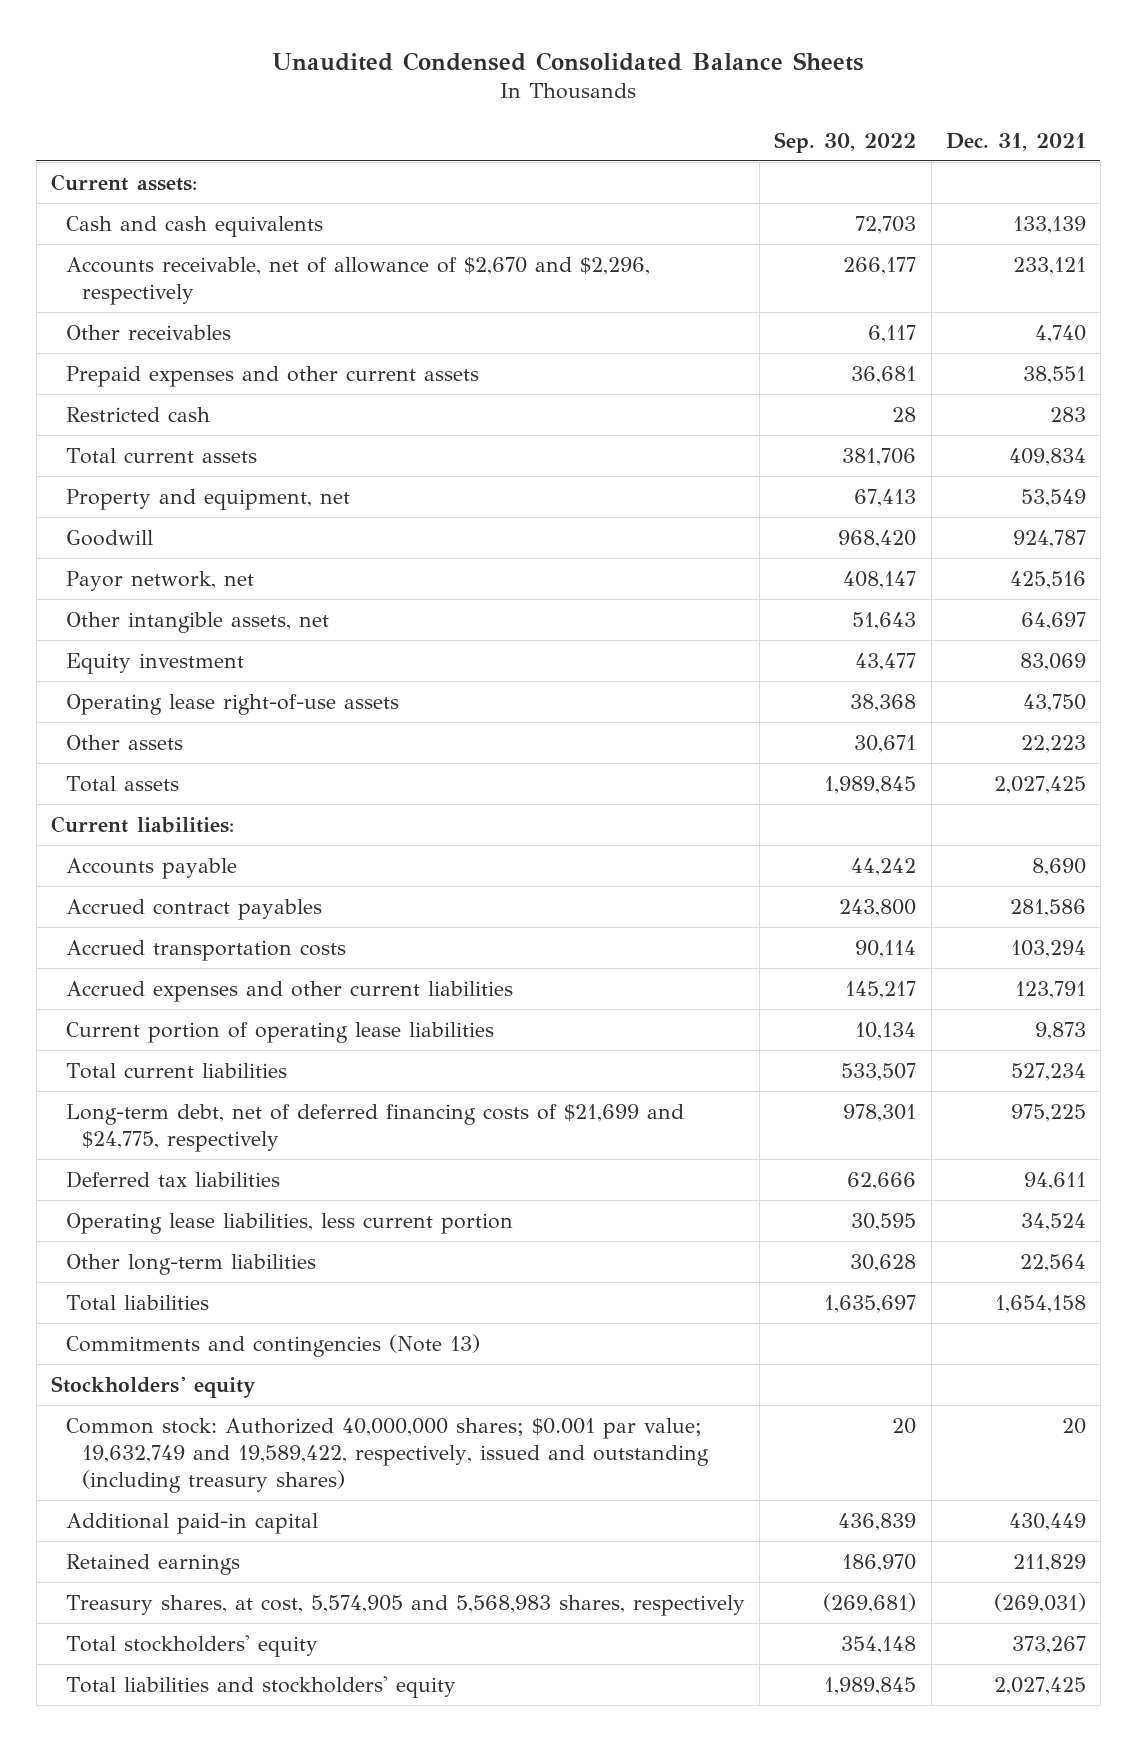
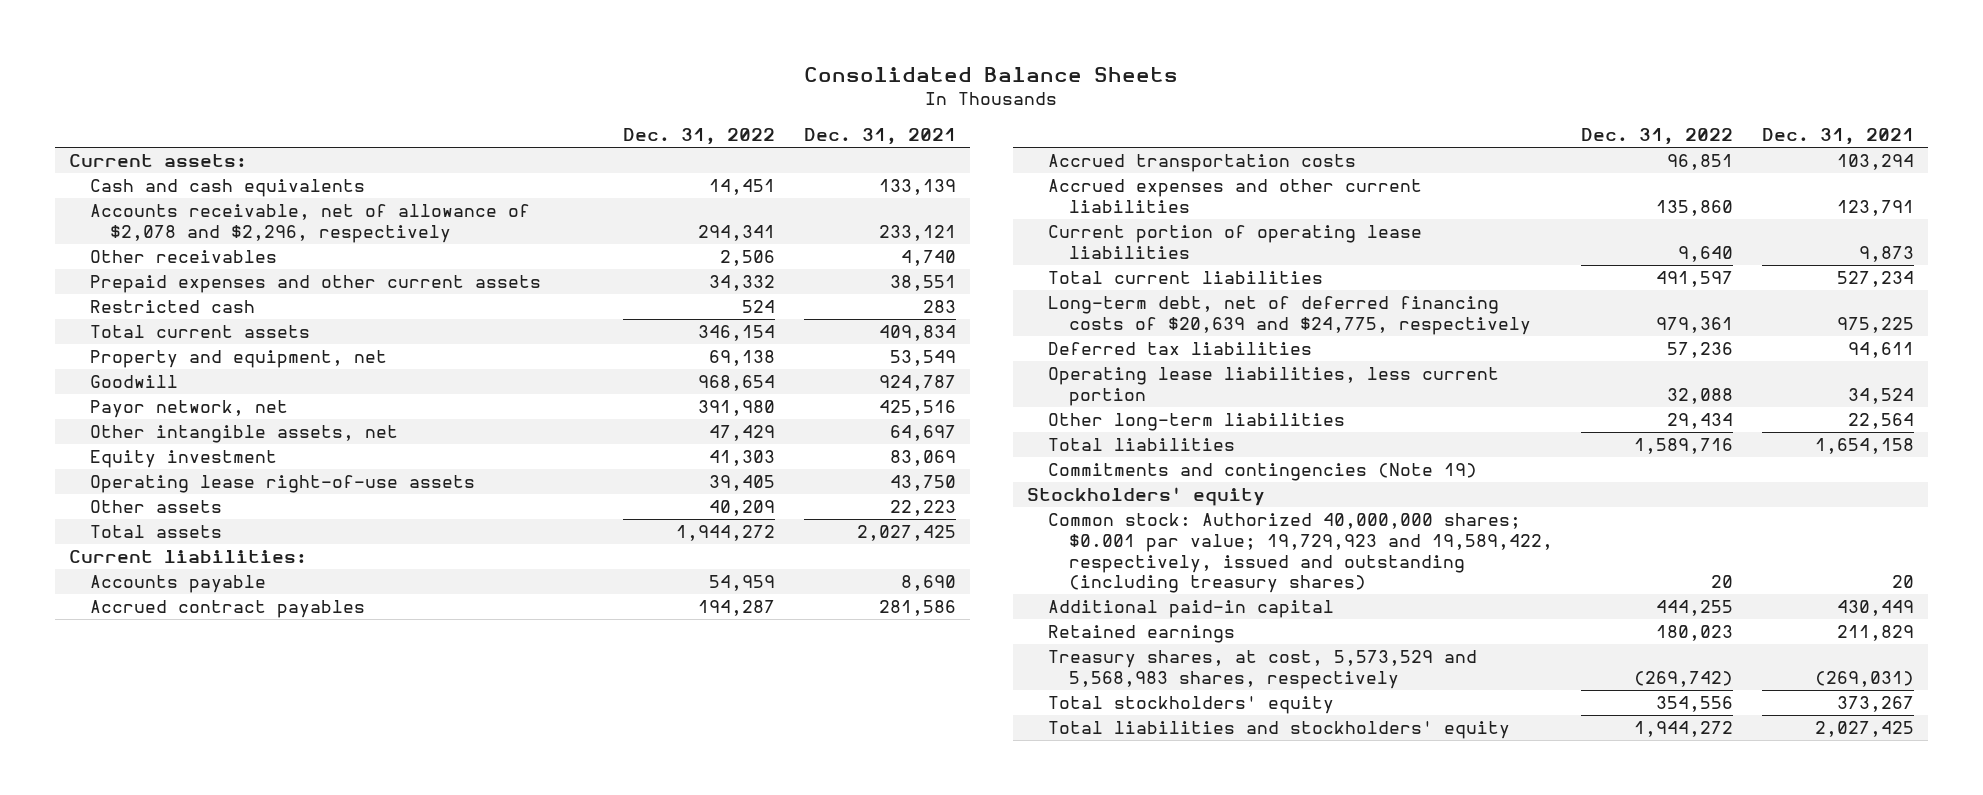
[272,51,865,71] Unaudited Condensed Consolidated Balance Sheets -> [804,66,1179,82] Consolidated Balance Sheets
[774,131,917,153] Sep. 30, 2022 -> none
none -> [623,128,776,146] Dec. 31, 2022
[66,256,651,306] Accounts receivable, net of allowance of $2,670 and $2,296, respectively -> [89,204,530,243] Accounts receivable, net of allowance of $2,078 and $2,296, respectively
[66,1103,685,1153] Long-term debt, net of deferred financing costs of $21,699 and $24,775, respectively -> [1047,296,1531,335] Long-term debt, net of deferred financing costs of $20,639 and $24,775, respectively
[66,1333,481,1357] Commitments and contingencies (Note 13) -> [1047,463,1477,482] Commitments and contingencies (Note 19)
[66,1417,709,1494] Common stock: Authorized 40,000,000 shares; $0.001 par value; 19,632,749 and 19,589,422, respectively, issued and outstanding (including treasury shares) -> [1047,513,1553,594] Common stock: Authorized 40,000,000 shares; $0.001 par value; 19,729,923 and 19,589,422, respectively, issued and outstanding (including treasury shares)
[66,1594,746,1616] Treasury shares, at cost, 5,574,905 and 5,568,983 shares, respectively -> [1047,650,1477,689] Treasury shares, at cost, 5,573,529 and 5,568,983 shares, respectively

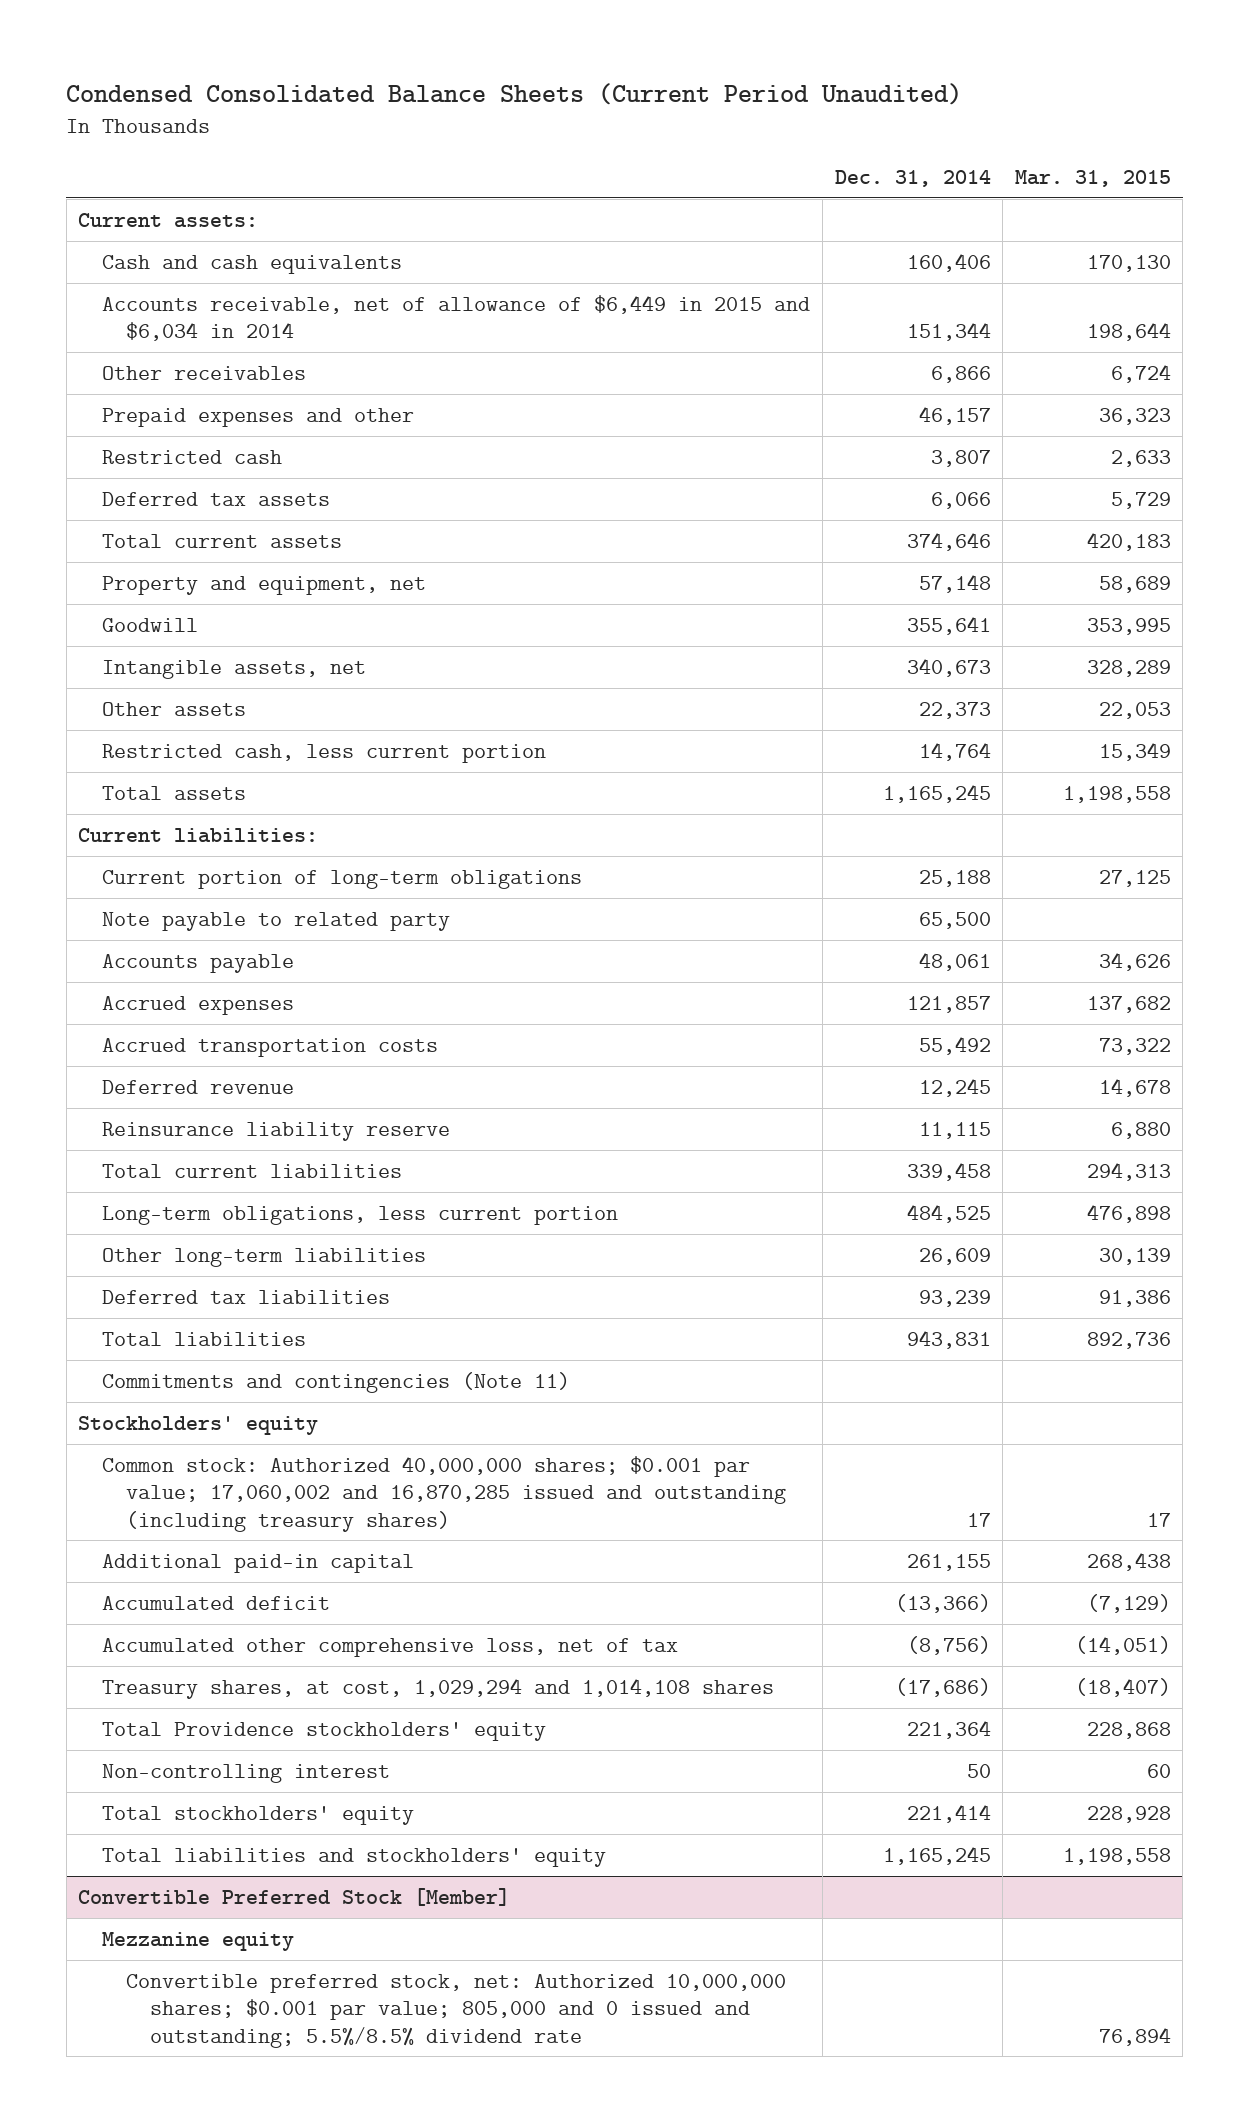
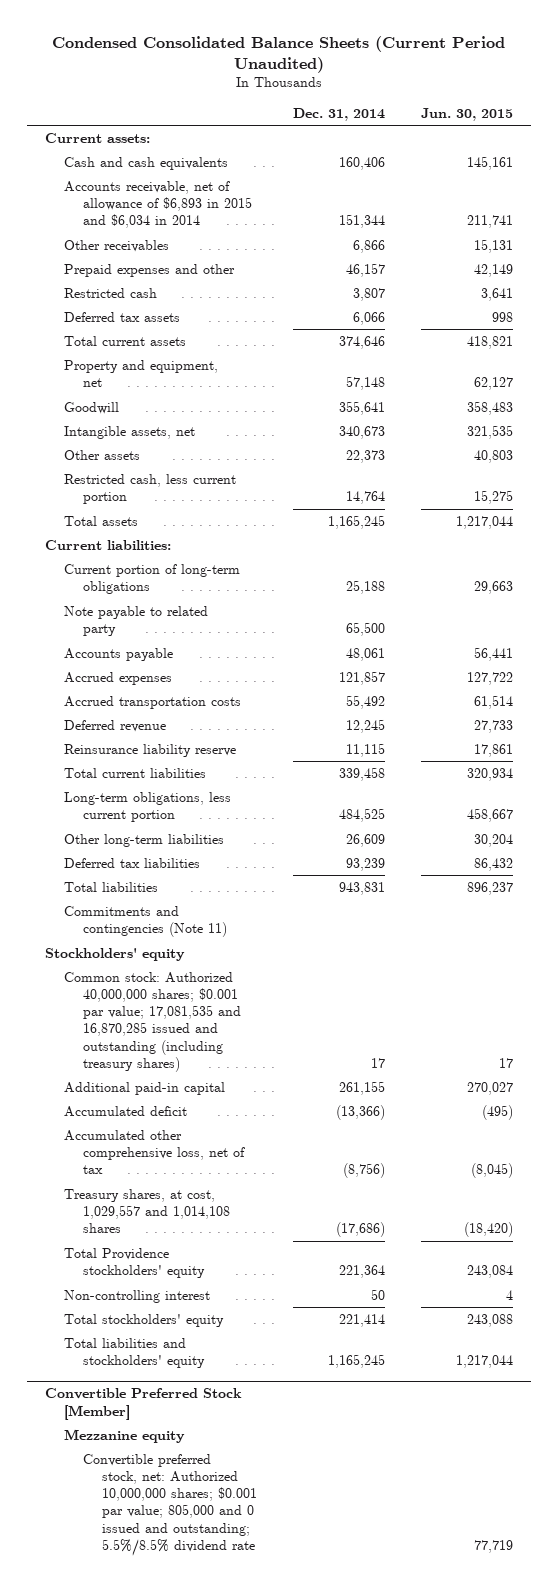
[1014,170,1171,188] Mar. 31, 2015 -> none
none -> [421,107,514,121] Jun. 30, 2015
[102,294,811,342] Accounts receivable, net of allowance of $6,449 in 2015 and $6,034 in 2014 -> [63,180,252,229] Accounts receivable, net of allowance of $6,893 in 2015 and $6,034 in 2014
[102,1455,787,1532] Common stock: Authorized 40,000,000 shares; $0.001 par value; 17,060,002 and 16,870,285 issued and outstanding (including treasury shares) -> [63,971,241,1072] Common stock: Authorized 40,000,000 shares; $0.001 par value; 17,081,535 and 16,870,285 issued and outstanding (including treasury shares)
[102,1677,775,1699] Treasury shares, at cost, 1,029,294 and 1,014,108 shares -> [63,1188,230,1234] Treasury shares, at cost, 1,029,557 and 1,014,108 shares

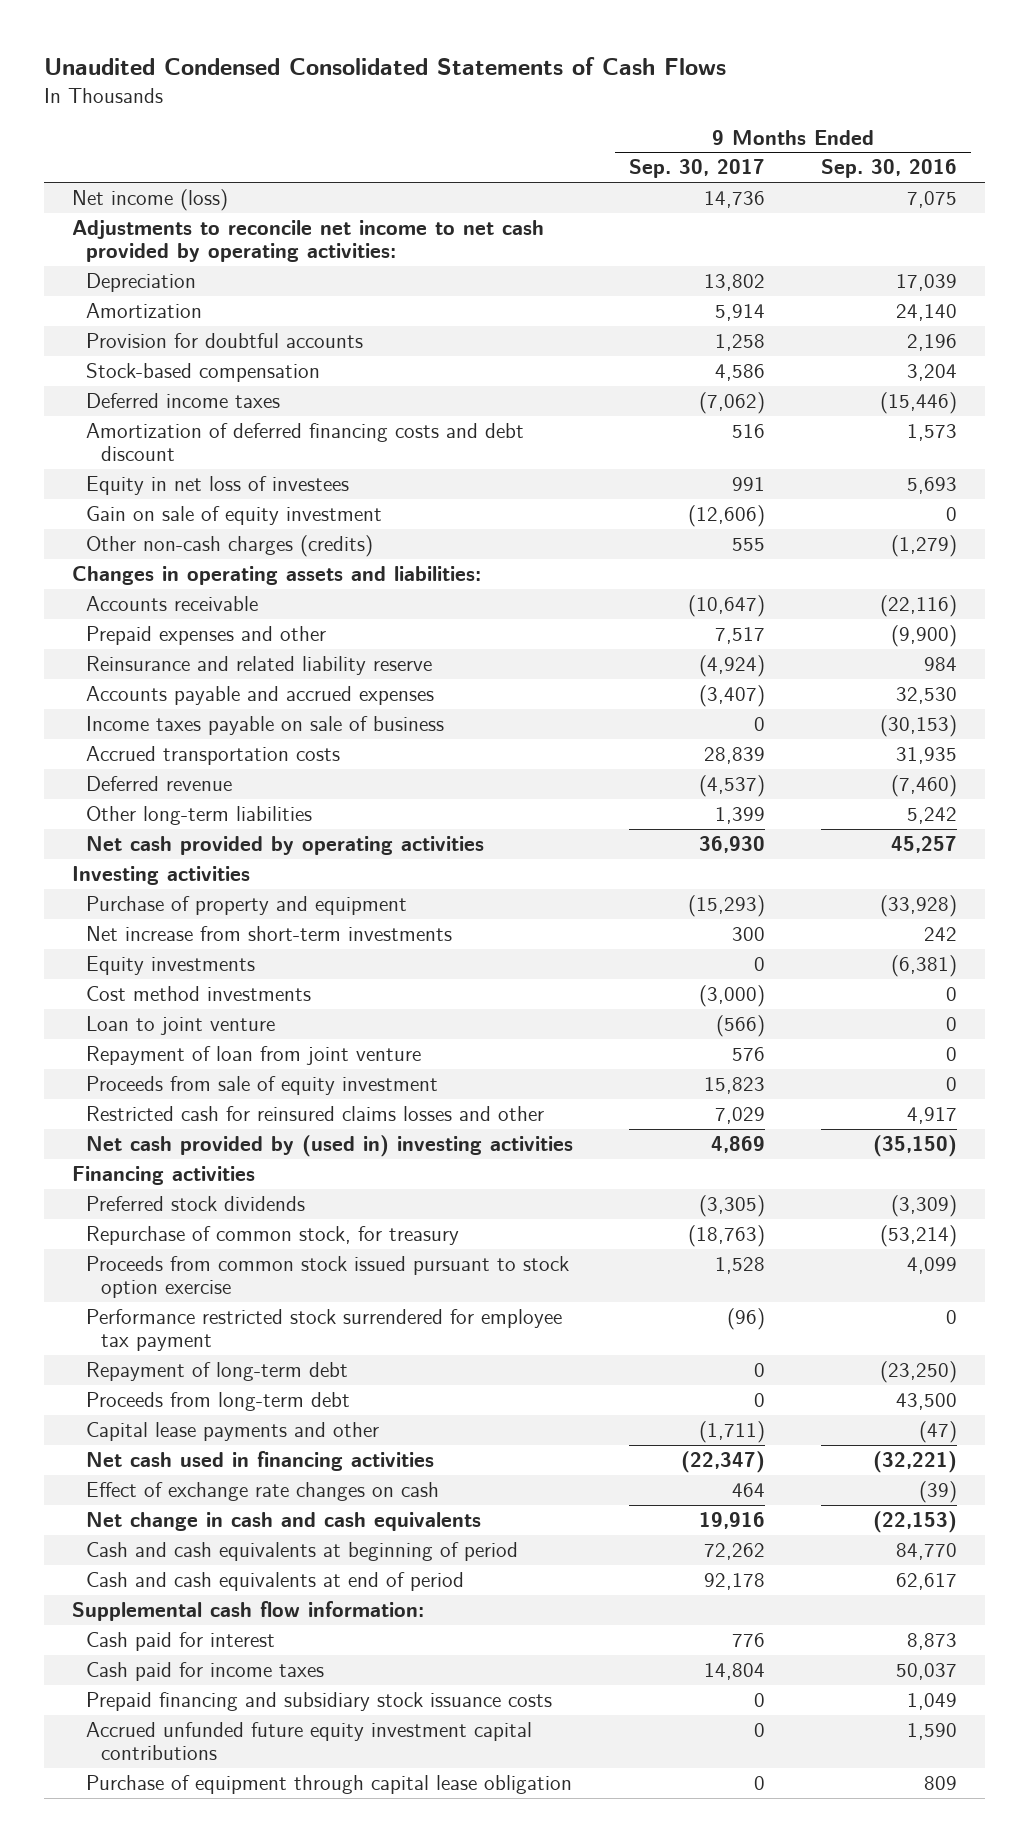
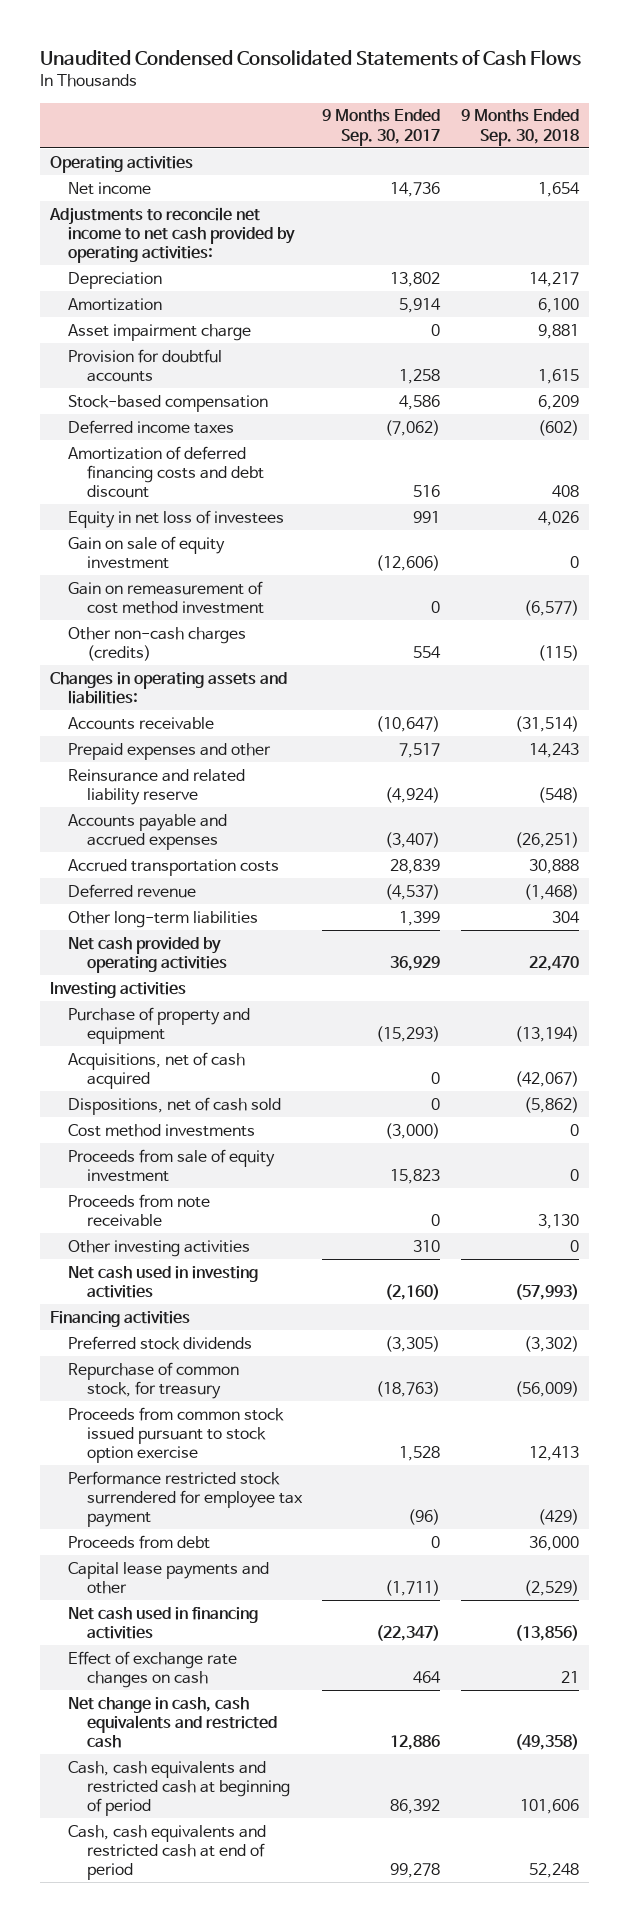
[820,159,957,179] Sep. 30, 2016 -> none
none -> [460,109,579,146] 9 Months Ended Sep. 30, 2018
none -> [49,155,193,173] Operating activities
[71,188,228,211] Net income (loss) -> [68,181,152,195] Net income
none -> [68,323,252,341] Asset impairment charge
none -> [68,580,264,615] Gain on remeasurement of cost method investment
[732,537,766,551] 555 -> [413,646,442,659] 554
[86,715,445,735] Income taxes payable on sale of business -> none
[699,835,766,853] 36,930 -> [390,956,441,972] 36,929
[86,925,453,941] Net increase from short-term investments -> none
[86,955,256,975] Equity investments -> none
none -> [68,1051,246,1090] Acquisitions, net of cash acquired
none -> [68,1096,282,1115] Dispositions, net of cash sold
[86,1015,276,1035] Loan to joint venture -> none
[86,1045,422,1065] Repayment of loan from joint venture -> none
[86,1105,545,1121] Restricted cash for reinsured claims losses and other -> none
none -> [68,1193,211,1228] Proceeds from note receivable
none -> [68,1239,251,1257] Other investing activities
[86,1134,574,1157] Net cash provided by (used in) investing activities -> [68,1265,259,1299] Net cash used in investing activities
[711,1135,766,1153] 4,869 -> [385,1284,441,1301] (2,160)
[86,1361,349,1381] Repayment of long-term debt -> none
[86,1391,351,1411] Proceeds from long-term debt -> [68,1534,211,1549] Proceeds from debt
[71,1600,424,1621] Supplemental cash flow information: -> none
[86,1631,276,1651] Cash paid for interest -> none
[86,1661,325,1681] Cash paid for income taxes -> none
[86,1691,553,1711] Prepaid financing and subsidiary stock issuance costs -> none
[86,1721,533,1761] Accrued unfunded future equity investment capital contributions -> none
[86,1774,573,1794] Purchase of equipment through capital lease obligation -> none
[86,1511,482,1531] Net change in cash and cash equivalents -> [68,1696,277,1749] Net change in cash, cash equivalents and restricted cash
[699,1511,766,1529] 19,916 -> [390,1735,441,1751] 12,886
[86,1541,519,1561] Cash and cash equivalents at beginning of period -> [68,1760,290,1817] Cash, cash equivalents and restricted cash at beginning of period
[704,1542,766,1560] 72,262 -> [390,1799,441,1815] 86,392
[86,1571,465,1591] Cash and cash equivalents at end of period -> [68,1824,267,1881] Cash, cash equivalents and restricted cash at end of period
[704,1572,766,1590] 92,178 -> [390,1863,441,1879] 99,278

